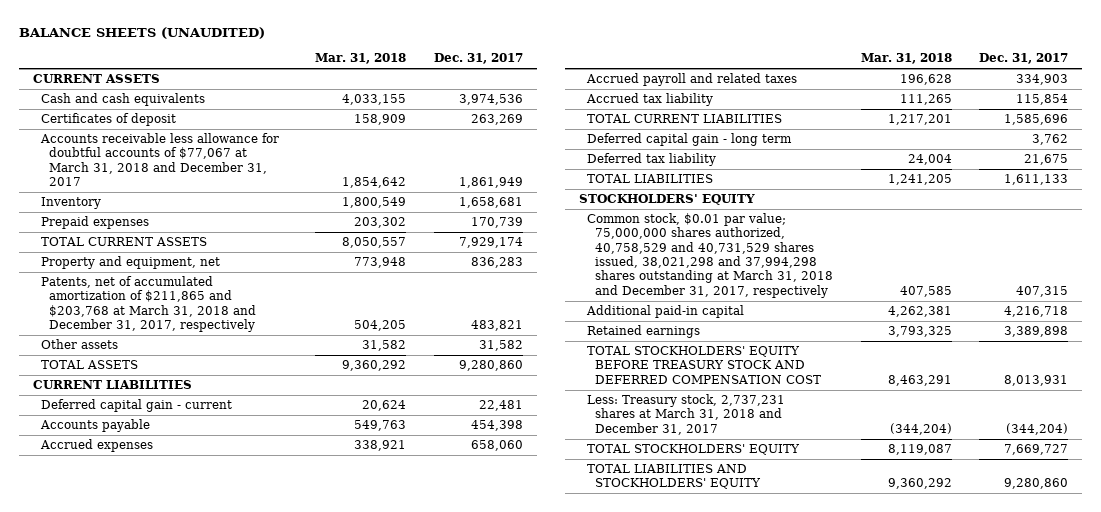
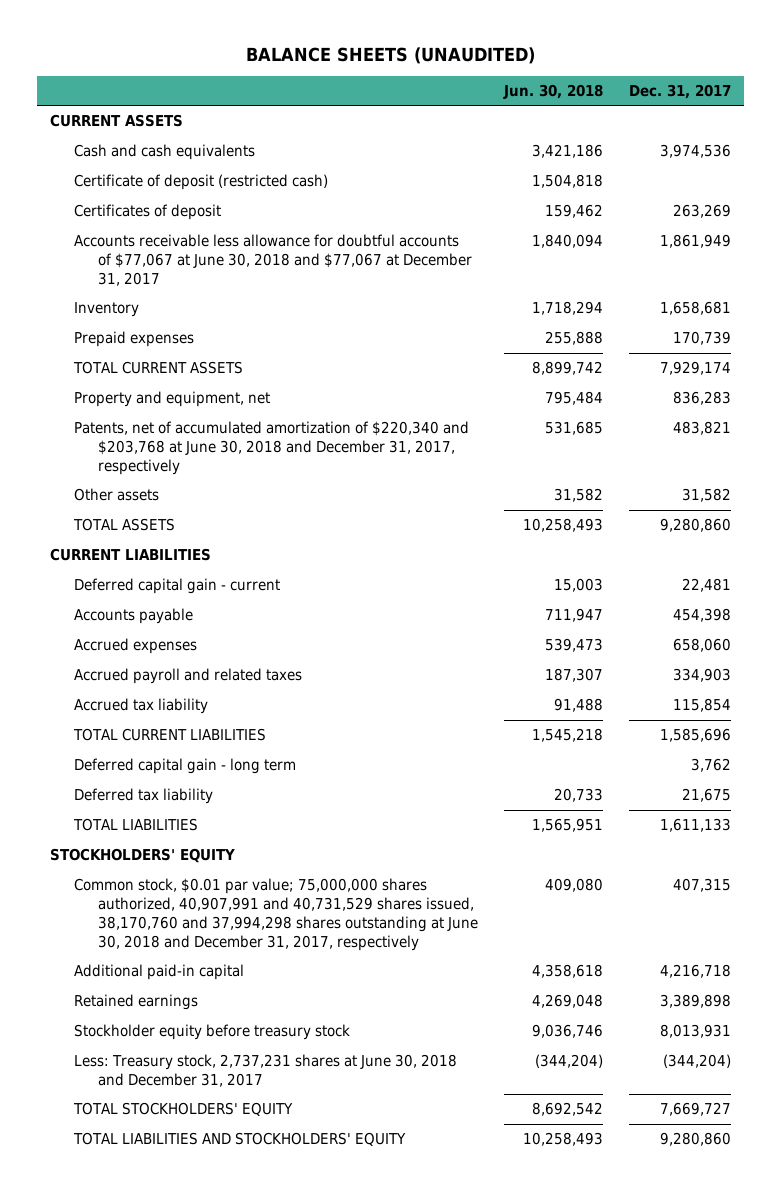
[314,53,406,65] Mar. 31, 2018 -> none
none -> [502,84,603,100] Jun. 30, 2018
none -> [74,174,329,191] Certificate of deposit (restricted cash)
[40,133,280,187] Accounts receivable less allowance for doubtful accounts of $77,067 at March 31, 2018 and December 31, 2017 -> [74,234,472,286] Accounts receivable less allowance for doubtful accounts of $77,067 at June 30, 2018 and $77,067 at December 31, 2017
[41,276,257,333] Patents, net of accumulated amortization of $211,865 and $203,768 at March 31, 2018 and December 31, 2017, respectively -> [74,421,470,475] Patents, net of accumulated amortization of $220,340 and $203,768 at June 30, 2018 and December 31, 2017, respectively
[586,213,833,298] Common stock, $0.01 par value; 75,000,000 shares authorized, 40,758,529 and 40,731,529 shares issued, 38,021,298 and 37,994,298 shares outstanding at March 31, 2018 and December 31, 2017, respectively -> [74,878,478,951] Common stock, $0.01 par value; 75,000,000 shares authorized, 40,907,991 and 40,731,529 shares issued, 38,170,760 and 37,994,298 shares outstanding at June 30, 2018 and December 31, 2017, respectively
[586,346,821,384] TOTAL STOCKHOLDERS' EQUITY BEFORE TREASURY STOCK AND DEFERRED COMPENSATION COST -> [74,1024,351,1041] Stockholder equity before treasury stock
[586,394,785,435] Less: Treasury stock, 2,737,231 shares at March 31, 2018 and December 31, 2017 -> [74,1054,458,1088] Less: Treasury stock, 2,737,231 shares at June 30, 2018 and December 31, 2017

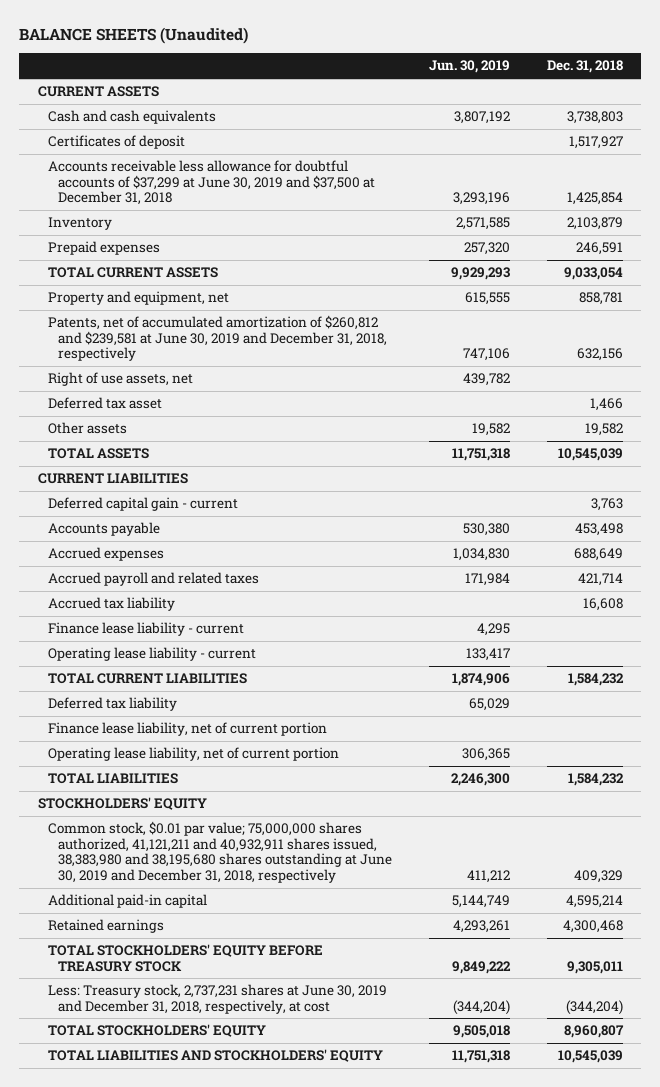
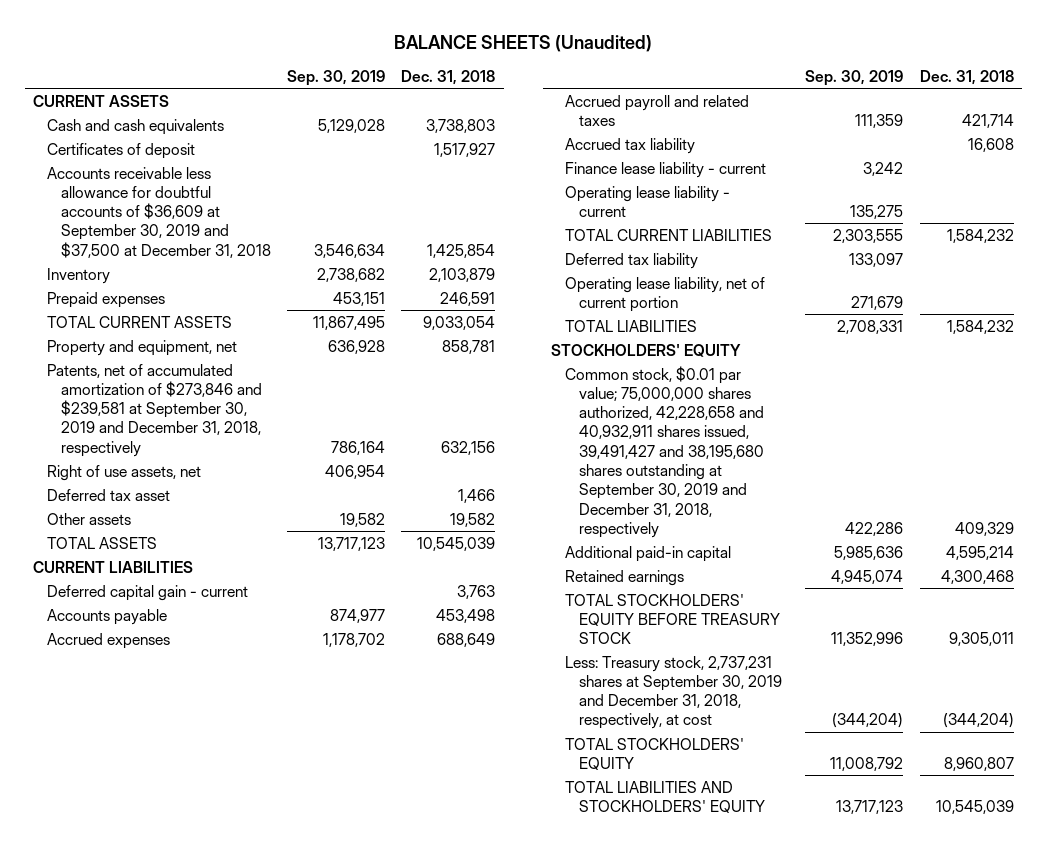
[428,60,510,74] Jun. 30, 2019 -> none
none -> [287,70,386,87] Sep. 30, 2019
[47,160,376,206] Accounts receivable less allowance for doubtful accounts of $37,299 at June 30, 2019 and $37,500 at December 31, 2018 -> [46,166,271,258] Accounts receivable less allowance for doubtful accounts of $36,609 at September 30, 2019 and $37,500 at December 31, 2018
[47,315,388,362] Patents, net of accumulated amortization of $260,812 and $239,581 at June 30, 2019 and December 31, 2018, respectively -> [46,363,262,457] Patents, net of accumulated amortization of $273,846 and $239,581 at September 30, 2019 and December 31, 2018, respectively
[47,722,327,737] Finance lease liability, net of current portion -> none
[47,821,393,884] Common stock, $0.01 par value; 75,000,000 shares authorized, 41,121,211 and 40,932,911 shares issued, 38,383,980 and 38,195,680 shares outstanding at June 30, 2019 and December 31, 2018, respectively -> [565,365,764,538] Common stock, $0.01 par value; 75,000,000 shares authorized, 42,228,658 and 40,932,911 shares issued, 39,491,427 and 38,195,680 shares outstanding at September 30, 2019 and December 31, 2018, respectively
[47,984,387,1014] Less: Treasury stock, 2,737,231 shares at June 30, 2019 and December 31, 2018, respectively, at cost -> [565,655,782,730] Less: Treasury stock, 2,737,231 shares at September 30, 2019 and December 31, 2018, respectively, at cost

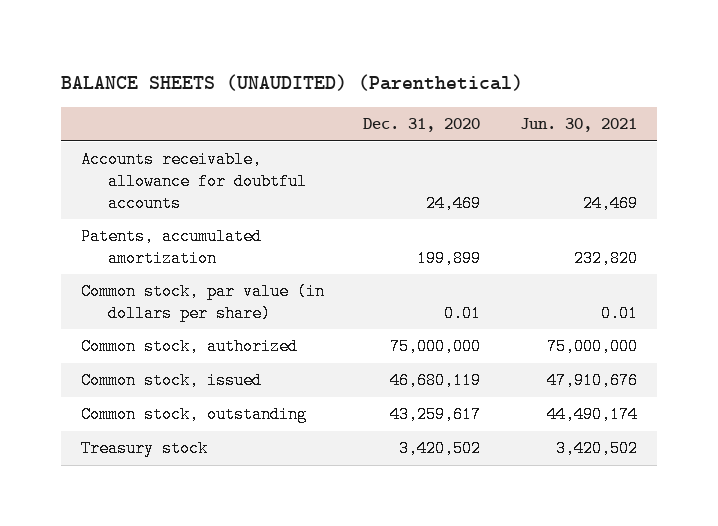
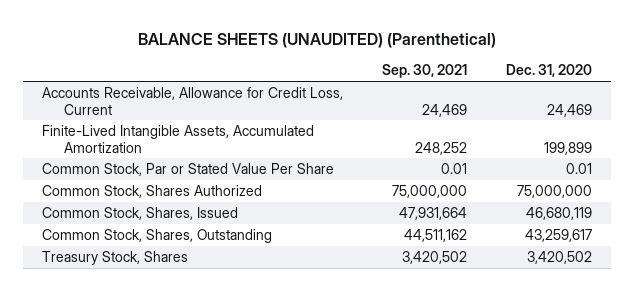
[520,118,638,133] Jun. 30, 2021 -> none
none -> [382,64,468,79] Sep. 30, 2021
[80,151,307,212] Accounts receivable, allowance for doubtful accounts -> [42,87,344,115] Accounts Receivable, Allowance for Credit Loss, Current
[80,228,262,268] Patents, accumulated amortization -> [42,125,315,153] Finite-Lived Intangible Assets, Accumulated Amortization
[80,283,325,323] Common stock, par value (in dollars per share) -> [42,163,335,177] Common Stock, Par or Stated Value Per Share
[80,338,298,356] Common stock, authorized -> [42,185,263,199] Common Stock, Shares Authorized
[80,372,262,390] Common stock, issued -> [42,207,239,221] Common Stock, Shares, Issued
[80,406,307,424] Common stock, outstanding -> [42,229,273,244] Common Stock, Shares, Outstanding
[80,440,208,458] Treasury stock -> [42,251,189,266] Treasury Stock, Shares

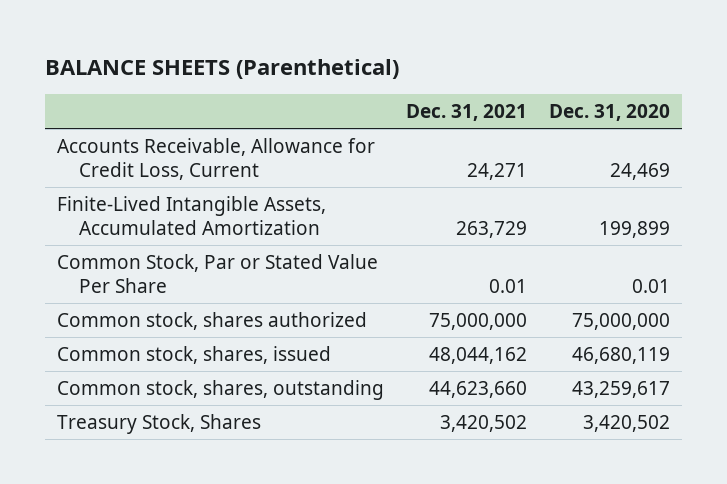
[138,33,497,49] BALANCE SHEETS (UNAUDITED) (Parenthetical) -> [45,58,400,79] BALANCE SHEETS (Parenthetical)
[382,64,468,79] Sep. 30, 2021 -> none
none -> [405,104,527,122] Dec. 31, 2021
[42,185,263,199] Common Stock, Shares Authorized -> [56,311,367,330] Common stock, shares authorized
[42,207,239,221] Common Stock, Shares, Issued -> [56,345,331,364] Common stock, shares, issued
[42,229,273,244] Common Stock, Shares, Outstanding -> [56,379,384,400] Common stock, shares, outstanding

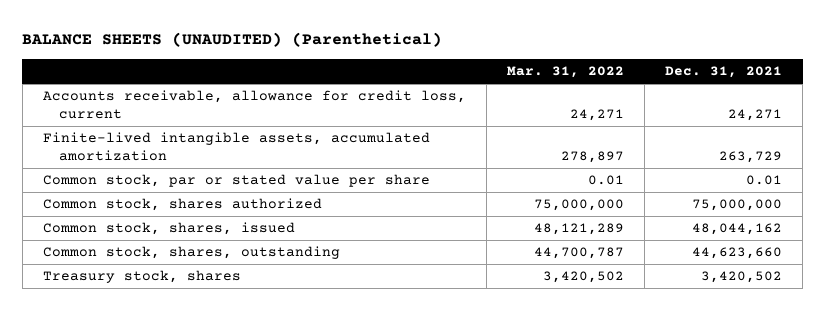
[45,58,400,79] BALANCE SHEETS (Parenthetical) -> [22,32,443,48] BALANCE SHEETS (UNAUDITED) (Parenthetical)
[549,104,671,122] Dec. 31, 2020 -> none
none -> [506,66,624,79] Mar. 31, 2022
[56,137,375,180] Accounts Receivable, Allowance for Credit Loss, Current -> [42,90,466,119] Accounts receivable, allowance for credit loss, current
[56,195,326,235] Finite-Lived Intangible Assets, Accumulated Amortization -> [42,132,430,161] Finite-lived intangible assets, accumulated amortization
[56,253,378,293] Common Stock, Par or Stated Value Per Share -> [42,174,430,188] Common stock, par or stated value per share
[56,413,261,434] Treasury Stock, Shares -> [42,270,241,284] Treasury stock, shares

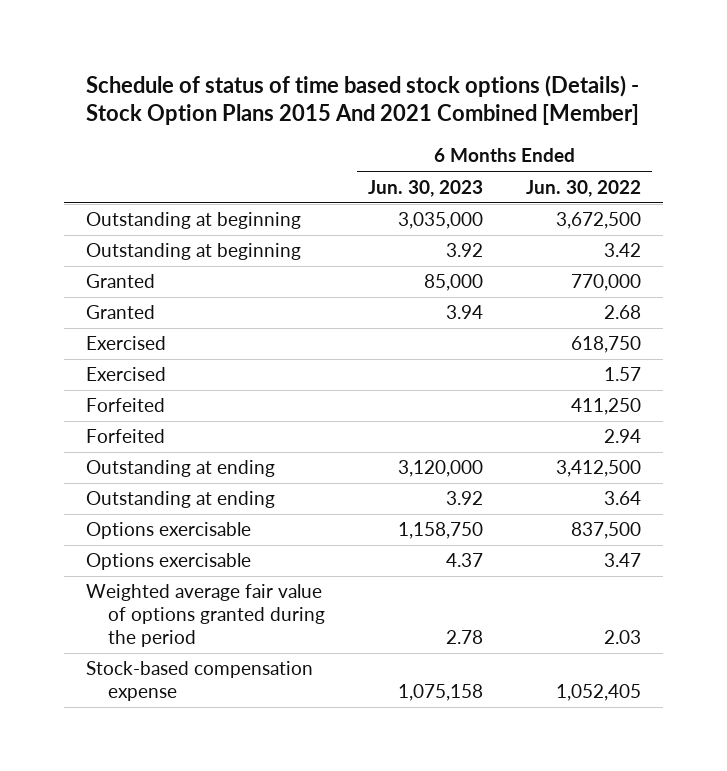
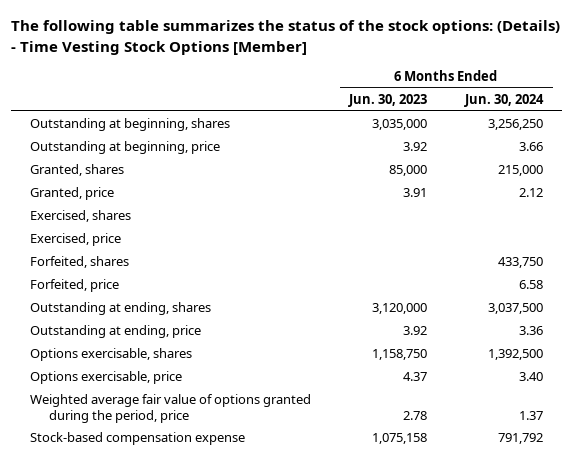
[86,74,640,126] Schedule of status of time based stock options (Details) - Stock Option Plans 2015 And 2021 Combined [Member] -> [10,20,560,55] The following table summarizes the status of the stock options: (Details) - Time Vesting Stock Options [Member]
[526,179,642,197] Jun. 30, 2022 -> none
none -> [464,94,545,108] Jun. 30, 2024
[85,212,301,230] Outstanding at beginning -> [29,118,230,132] Outstanding at beginning, shares
[85,243,301,261] Outstanding at beginning -> [29,141,220,155] Outstanding at beginning, price
[85,274,155,289] Granted -> [29,164,124,177] Granted, shares
[85,305,155,320] Granted -> [29,187,114,201] Granted, price
[445,305,483,320] 3.94 -> [403,188,428,198] 3.91
[85,336,166,351] Exercised -> [29,210,131,223] Exercised, shares
[85,367,166,382] Exercised -> [29,233,121,247] Exercised, price
[85,398,165,413] Forfeited -> [29,256,129,269] Forfeited, shares
[85,429,165,444] Forfeited -> [29,279,119,293] Forfeited, price
[85,460,275,478] Outstanding at ending -> [29,302,211,316] Outstanding at ending, shares
[85,491,275,509] Outstanding at ending -> [29,325,201,339] Outstanding at ending, price
[85,522,251,540] Options exercisable -> [29,348,192,362] Options exercisable, shares
[85,553,251,571] Options exercisable -> [29,371,182,385] Options exercisable, price
[85,584,325,647] Weighted average fair value of options granted during the period -> [29,394,311,423] Weighted average fair value of options granted during the period, price

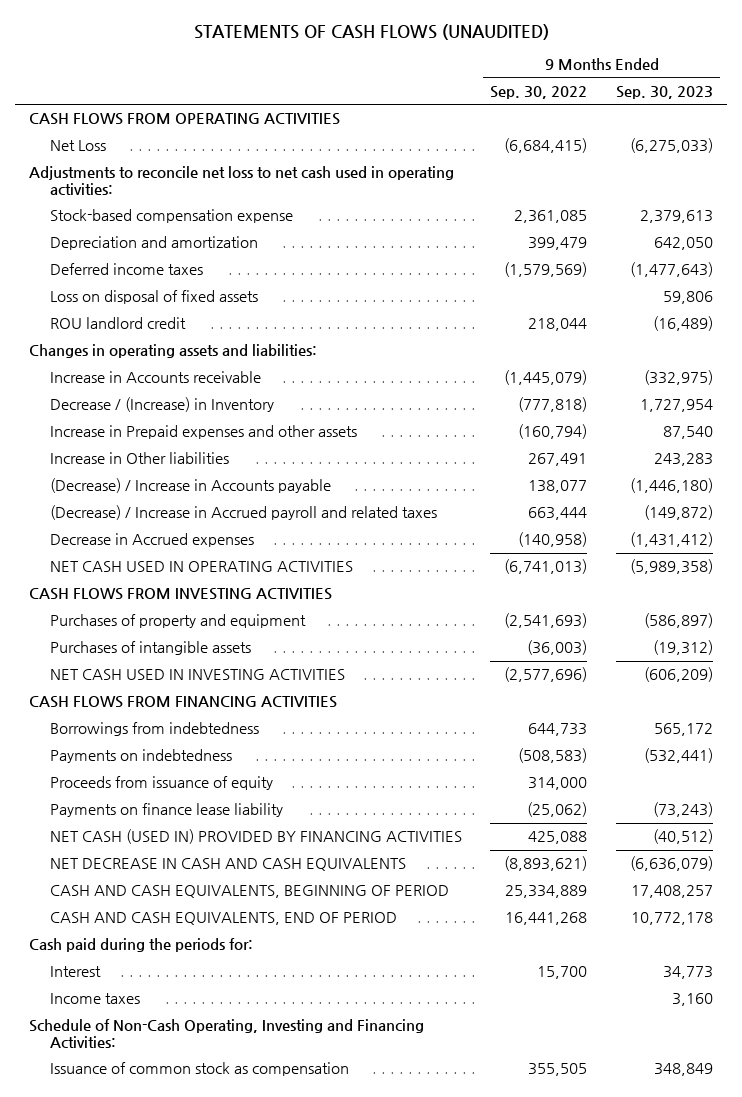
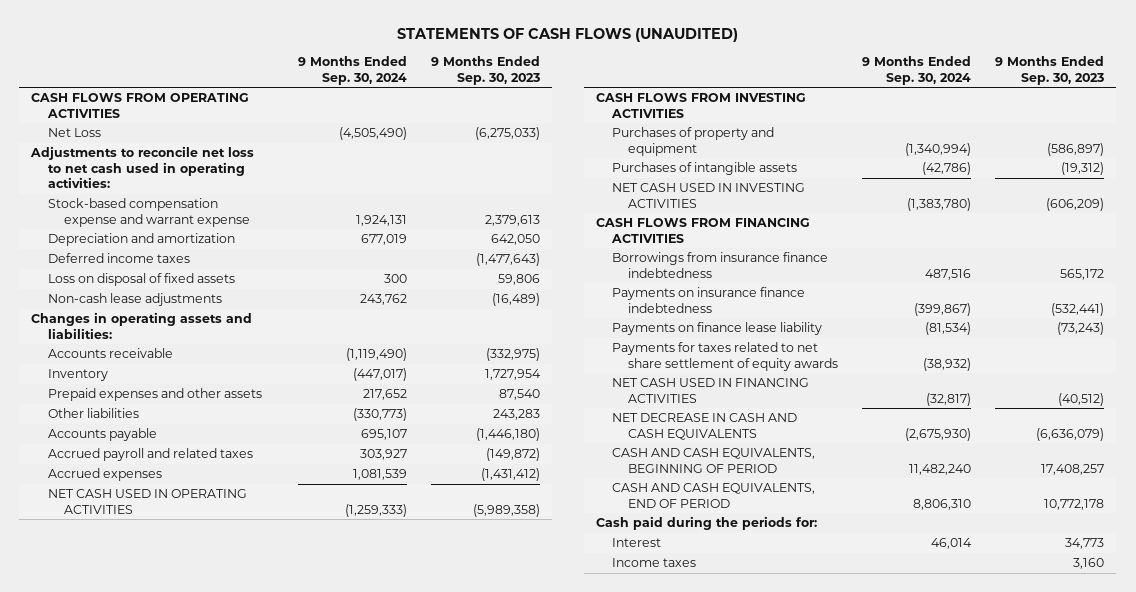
[490,85,588,99] Sep. 30, 2022 -> none
none -> [297,56,407,85] 9 Months Ended Sep. 30, 2024
[49,209,293,224] Stock-based compensation expense -> [47,198,250,227] Stock-based compensation expense and warrant expense
[49,317,186,330] ROU landlord credit -> [47,293,222,307] Non-cash lease adjustments
[49,371,261,384] Increase in Accounts receivable -> [47,348,173,359] Accounts receivable
[49,397,274,413] Decrease / (Increase) in Inventory -> [47,369,108,382] Inventory
[49,425,357,440] Increase in Prepaid expenses and other assets -> [47,388,262,402] Prepaid expenses and other assets
[49,452,229,465] Increase in Other liabilities -> [47,408,139,419] Other liabilities
[49,478,331,494] (Decrease) / Increase in Accounts payable -> [47,428,157,442] Accounts payable
[49,505,437,521] (Decrease) / Increase in Accrued payroll and related taxes -> [47,448,253,462] Accrued payroll and related taxes
[49,533,254,548] Decrease in Accrued expenses -> [47,468,162,482] Accrued expenses
[49,776,273,791] Proceeds from issuance of equity -> none
[49,722,259,737] Borrowings from indebtedness -> [611,252,828,278] Borrowings from insurance finance indebtedness
[49,749,232,764] Payments on indebtedness -> [611,287,805,313] Payments on insurance finance indebtedness
none -> [611,342,839,371] Payments for taxes related to net share settlement of equity awards
[49,829,462,845] NET CASH (USED IN) PROVIDED BY FINANCING ACTIVITIES -> [611,378,809,403] NET CASH USED IN FINANCING ACTIVITIES
[28,1019,424,1049] Schedule of Non-Cash Operating, Investing and Financing Activities: -> none
[49,1062,349,1077] Issuance of common stock as compensation -> none

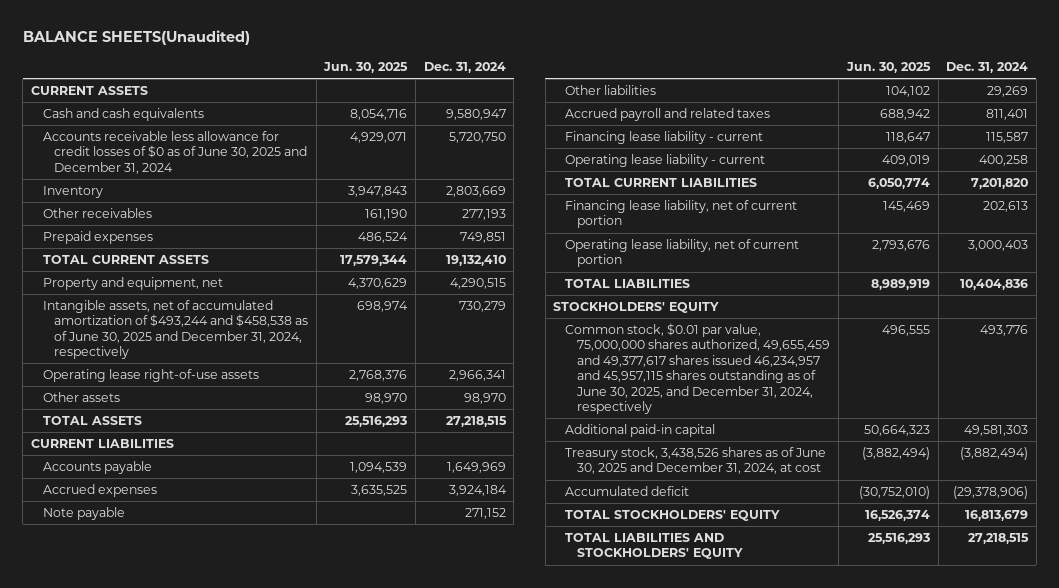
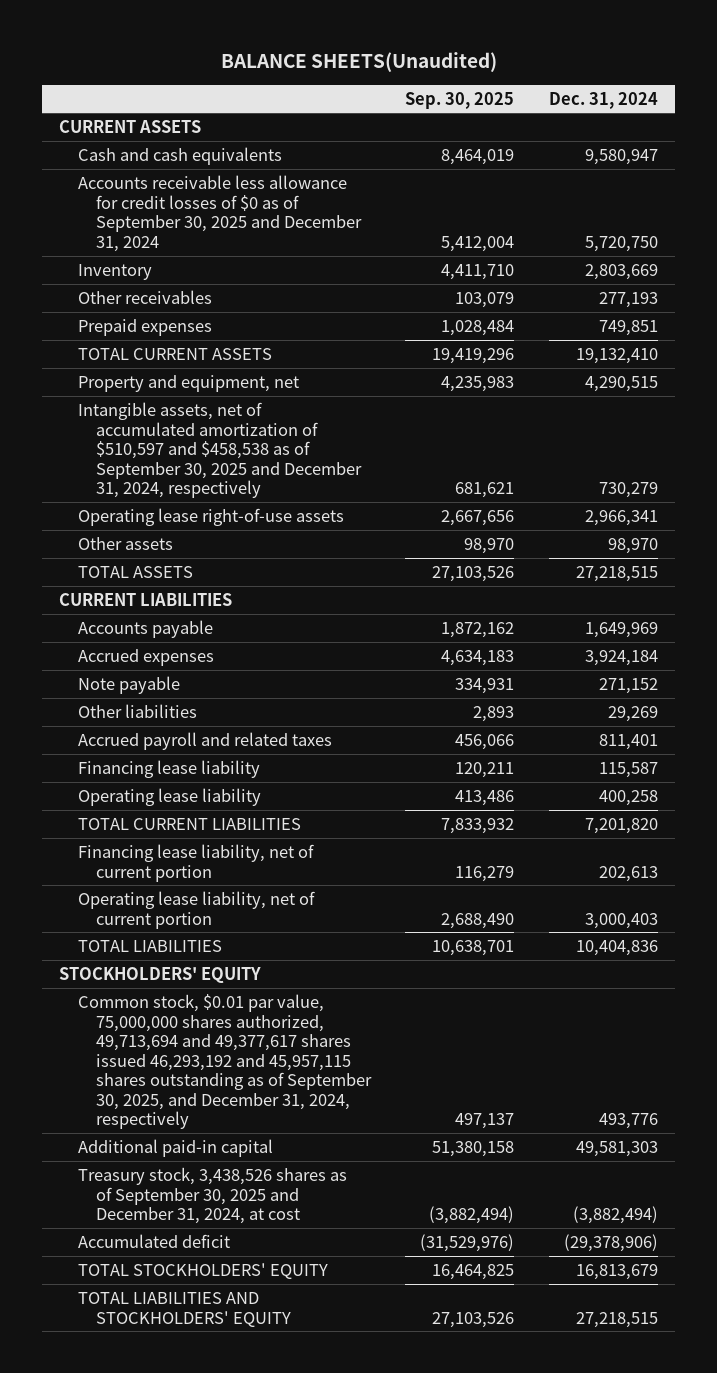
[323,62,409,74] Jun. 30, 2025 -> none
none -> [405,91,515,109] Sep. 30, 2025
[42,131,308,174] Accounts receivable less allowance for credit losses of $0 as of June 30, 2025 and December 31, 2024 -> [77,175,362,252] Accounts receivable less allowance for credit losses of $0 as of September 30, 2025 and December 31, 2024
[42,300,309,360] Intangible assets, net of accumulated amortization of $493,244 and $458,538 as of June 30, 2025 and December 31, 2024, respectively -> [77,402,362,499] Intangible assets, net of accumulated amortization of $510,597 and $458,538 as of September 30, 2025 and December 31, 2024, respectively
[565,131,764,145] Financing lease liability - current -> [77,760,260,779] Financing lease liability
[565,154,766,168] Operating lease liability - current -> [77,788,261,807] Operating lease liability
[565,323,830,414] Common stock, $0.01 par value, 75,000,000 shares authorized, 49,655,459 and 49,377,617 shares issued 46,234,957 and 45,957,115 shares outstanding as of June 30, 2025, and December 31, 2024, respectively -> [77,994,372,1130] Common stock, $0.01 par value, 75,000,000 shares authorized, 49,713,694 and 49,377,617 shares issued 46,293,192 and 45,957,115 shares outstanding as of September 30, 2025, and December 31, 2024, respectively
[565,447,827,475] Treasury stock, 3,438,526 shares as of June 30, 2025 and December 31, 2024, at cost -> [77,1167,347,1225] Treasury stock, 3,438,526 shares as of September 30, 2025 and December 31, 2024, at cost

